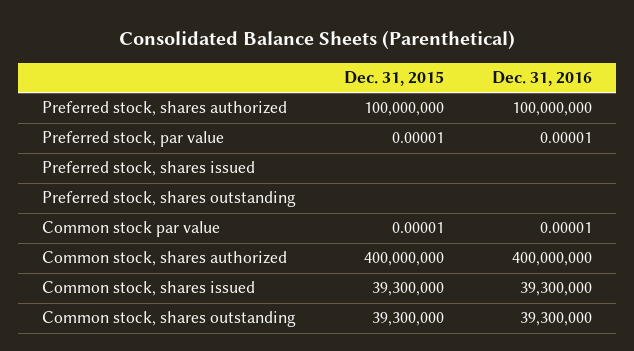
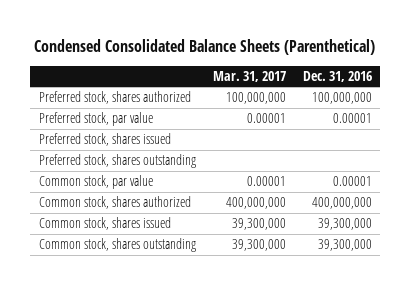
[118,30,515,51] Consolidated Balance Sheets (Parenthetical) -> [34,38,376,55] Condensed Consolidated Balance Sheets (Parenthetical)
[343,71,444,87] Dec. 31, 2015 -> none
none -> [212,71,286,83] Mar. 31, 2017
[42,221,221,238] Common stock par value -> [38,175,153,190] Common stock, par value

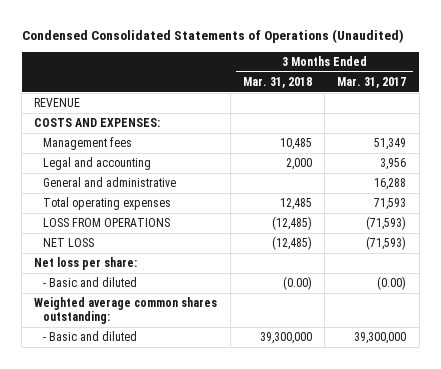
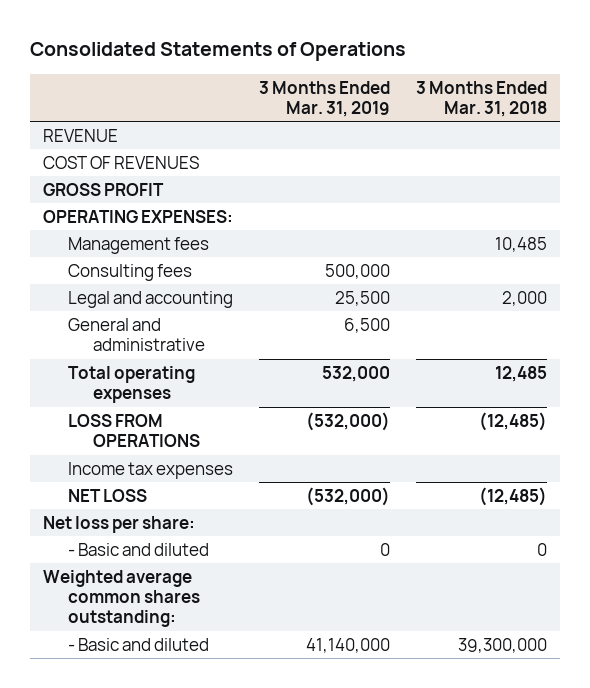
[21,28,404,43] Condensed Consolidated Statements of Operations (Unaudited) -> [29,42,406,62] Consolidated Statements of Operations
[337,77,407,89] Mar. 31, 2017 -> none
none -> [258,80,390,117] 3 Months Ended Mar. 31, 2019
[34,118,161,128] COSTS AND EXPENSES: -> none
none -> [42,156,199,170] COST OF REVENUES
none -> [42,183,164,197] GROSS PROFIT
none -> [42,210,233,224] OPERATING EXPENSES:
none -> [67,264,192,282] Consulting fees
none -> [67,462,233,480] Income tax expenses
[282,276,312,291] (0.00) -> [537,543,548,557] 0

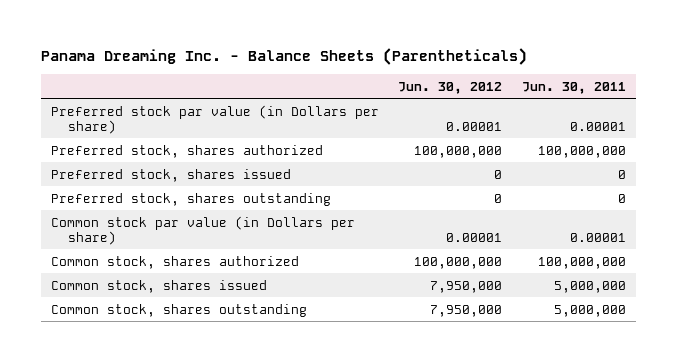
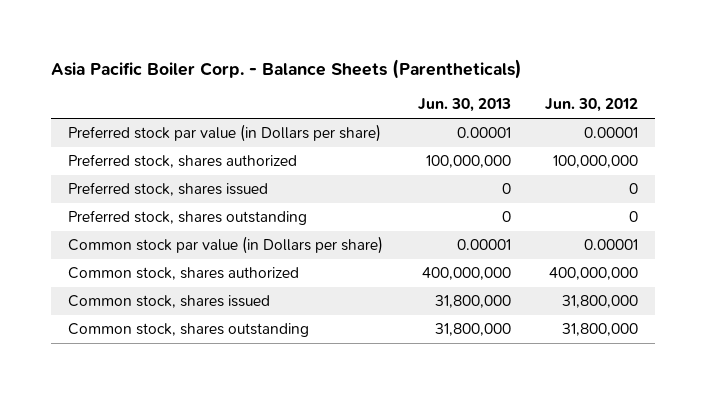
[40,47,527,65] Panama Dreaming Inc. - Balance Sheets (Parentheticals) -> [51,58,523,79] Asia Pacific Boiler Corp. - Balance Sheets (Parentheticals)
[522,81,627,94] Jun. 30, 2011 -> none
none -> [417,98,511,113] Jun. 30, 2013
[414,256,503,269] 100,000,000 -> [548,267,638,281] 400,000,000
[430,280,503,293] 7,950,000 -> [561,295,638,309] 31,800,000
[430,304,503,317] 7,950,000 -> [561,323,638,337] 31,800,000

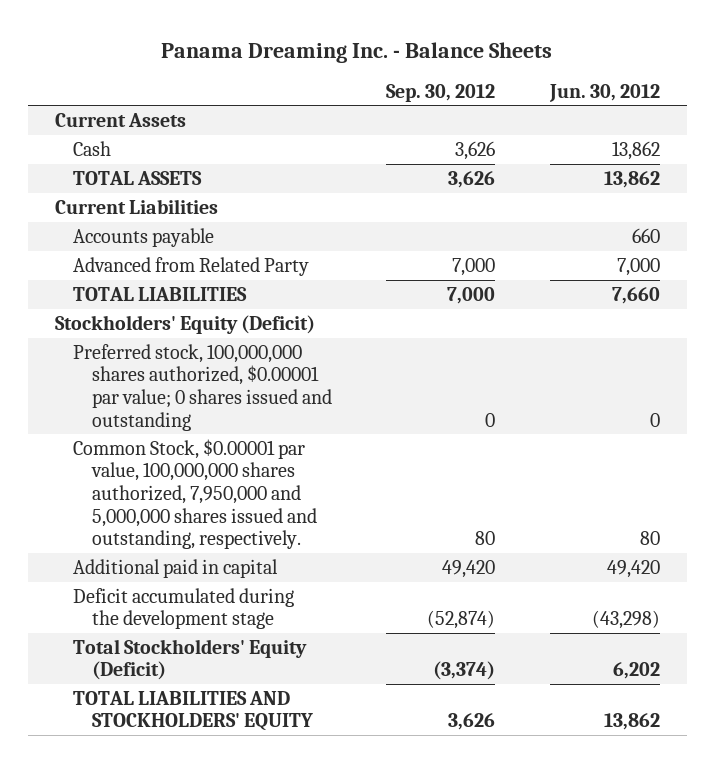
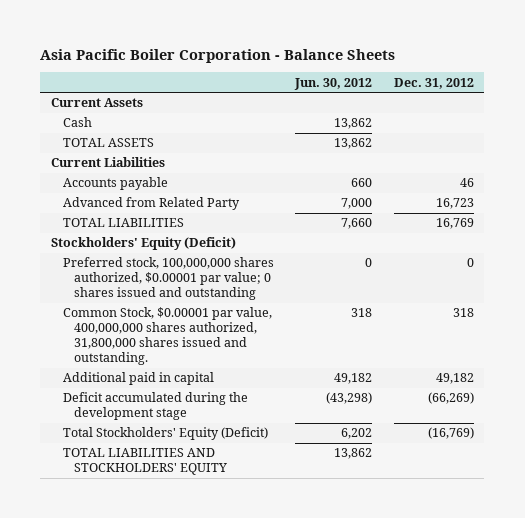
[161,41,553,63] Panama Dreaming Inc. - Balance Sheets -> [40,48,396,63] Asia Pacific Boiler Corporation - Balance Sheets
[386,83,496,102] Sep. 30, 2012 -> none
none -> [393,77,474,89] Dec. 31, 2012
[73,438,317,550] Common Stock, $0.00001 par value, 100,000,000 shares authorized, 7,950,000 and 5,000,000 shares issued and outstanding, respectively. -> [62,307,272,366] Common Stock, $0.00001 par value, 400,000,000 shares authorized, 31,800,000 shares issued and outstanding.
[639,531,660,546] 80 -> [351,308,373,318] 318
[606,559,660,578] 49,420 -> [334,373,373,385] 49,182

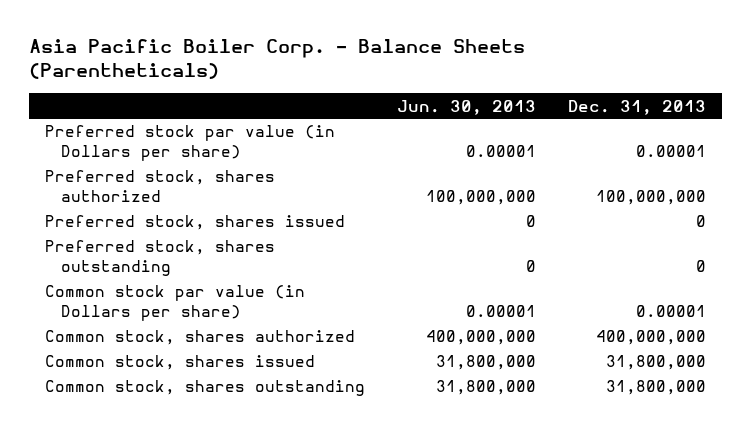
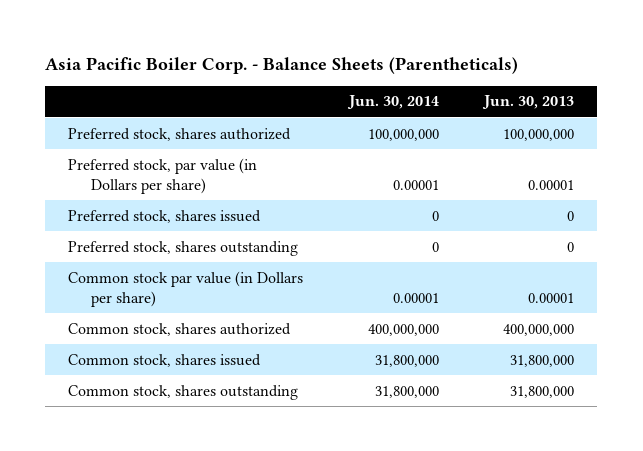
[567,99,706,115] Dec. 31, 2013 -> none
none -> [346,95,439,110] Jun. 30, 2014
[44,125,335,162] Preferred stock par value (in Dollars per share) -> none
none -> [68,157,258,194] Preferred stock, par value (in Dollars per share)

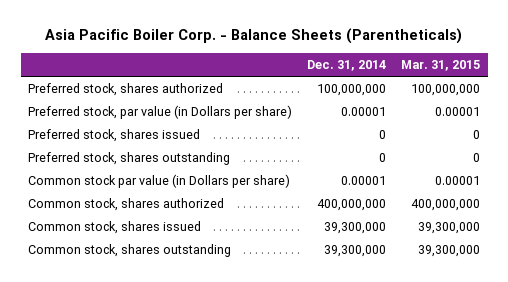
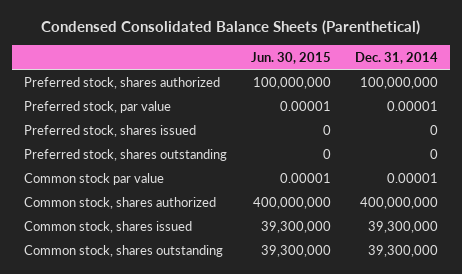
[45,28,463,45] Asia Pacific Boiler Corp. - Balance Sheets (Parentheticals) -> [40,20,420,36] Condensed Consolidated Balance Sheets (Parenthetical)
[401,59,481,71] Mar. 31, 2015 -> none
none -> [250,52,331,65] Jun. 30, 2015
[28,105,293,120] Preferred stock, par value (in Dollars per share) -> [23,100,171,113] Preferred stock, par value
[28,174,291,189] Common stock par value (in Dollars per share) -> [23,172,164,185] Common stock par value

